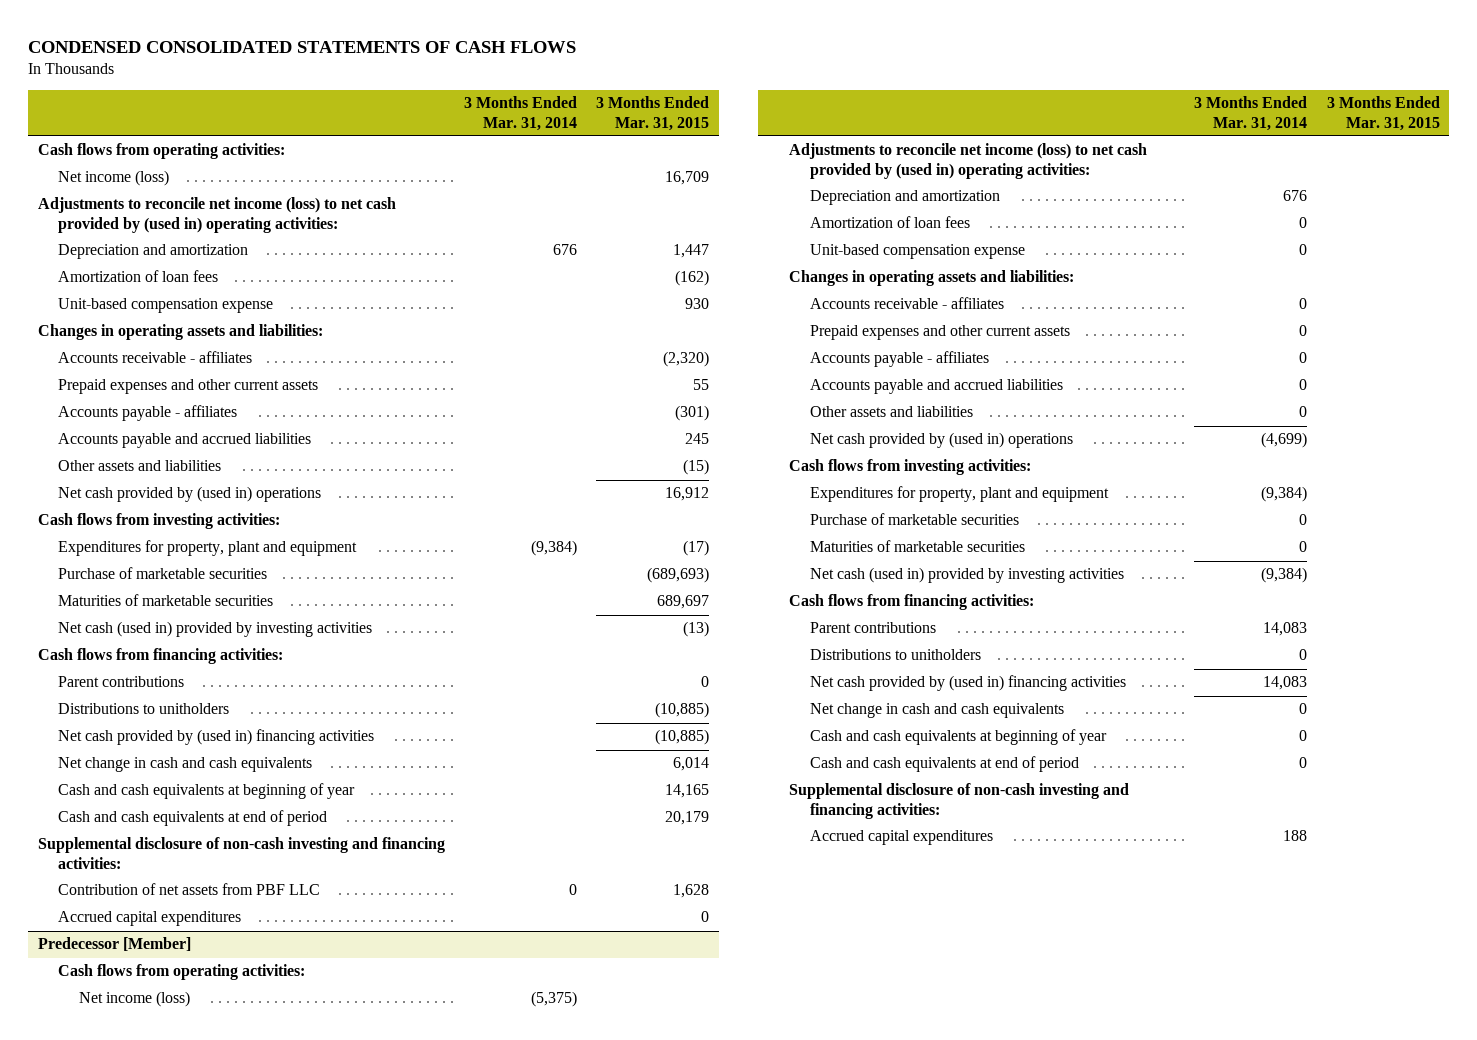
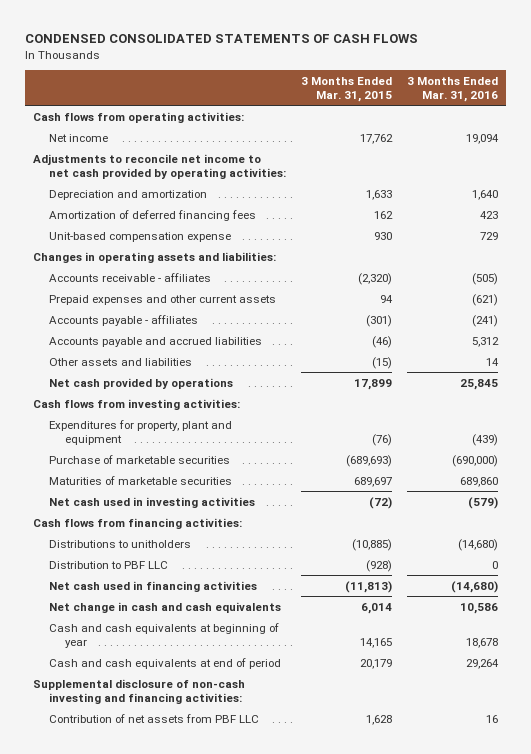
[463,96,577,131] 3 Months Ended Mar. 31, 2014 -> none
none -> [407,76,499,102] 3 Months Ended Mar. 31, 2016
[58,170,170,187] Net income (loss) -> [48,133,108,142] Net income
[665,171,710,186] 16,709 -> [359,133,393,144] 17,762
[37,197,396,233] Adjustments to reconcile net income (loss) to net cash provided by (used in) operating activities: -> [32,153,286,179] Adjustments to reconcile net income to net cash provided by operating activities:
[673,244,710,259] 1,447 -> [365,189,392,200] 1,633
[58,270,219,283] Amortization of loan fees -> [48,209,256,221] Amortization of deferred financing fees
[675,270,710,287] (162) -> [373,210,393,219] 162
[693,379,710,391] 55 -> [379,294,393,303] 94
[685,433,710,445] 245 -> [371,335,392,348] (46)
[58,486,322,503] Net cash provided by (used in) operations -> [48,377,233,389] Net cash provided by operations
[665,487,710,502] 16,912 -> [353,378,392,390] 17,899
[683,540,710,557] (17) -> [371,433,392,446] (76)
[58,621,373,638] Net cash (used in) provided by investing activities -> [48,496,255,508] Net cash used in investing activities
[683,621,710,638] (13) -> [368,496,392,509] (72)
[58,676,185,688] Parent contributions -> none
none -> [48,560,168,569] Distribution to PBF LLC
[58,729,375,746] Net cash provided by (used in) financing activities -> [48,580,257,592] Net cash used in financing activities
[655,729,710,746] (10,885) -> [344,580,392,593] (11,813)
[58,911,242,927] Accrued capital expenditures -> none
[37,937,191,952] Predecessor [Member] -> none
[58,964,306,981] Cash flows from operating activities: -> none
[79,991,191,1008] Net income (loss) -> none
[788,143,1147,179] Adjustments to reconcile net income (loss) to net cash provided by (used in) operating activities: -> none
[809,190,1000,206] Depreciation and amortization -> none
[809,216,970,229] Amortization of loan fees -> none
[809,244,1025,260] Unit-based compensation expense -> none
[788,270,1074,287] Changes in operating assets and liabilities: -> none
[809,297,1004,310] Accounts receivable - affiliates -> none
[809,325,1070,341] Prepaid expenses and other current assets -> none
[809,351,989,368] Accounts payable - affiliates -> none
[809,379,1063,395] Accounts payable and accrued liabilities -> none
[809,406,973,418] Other assets and liabilities -> none
[809,432,1073,449] Net cash provided by (used in) operations -> none
[788,459,1031,476] Cash flows from investing activities: -> none
[809,486,1109,503] Expenditures for property, plant and equipment -> none
[809,513,1019,526] Purchase of marketable securities -> none
[809,540,1025,553] Maturities of marketable securities -> none
[809,567,1124,584] Net cash (used in) provided by investing activities -> none
[788,594,1034,611] Cash flows from financing activities: -> none
[809,622,936,634] Parent contributions -> none
[809,649,981,661] Distributions to unitholders -> none
[809,675,1126,692] Net cash provided by (used in) financing activities -> none
[809,703,1064,719] Net change in cash and cash equivalents -> none
[809,729,1107,746] Cash and cash equivalents at beginning of year -> none
[809,756,1079,773] Cash and cash equivalents at end of period -> none
[788,783,1129,819] Supplemental disclosure of non-cash investing and financing activities: -> none
[809,830,993,846] Accrued capital expenditures -> none

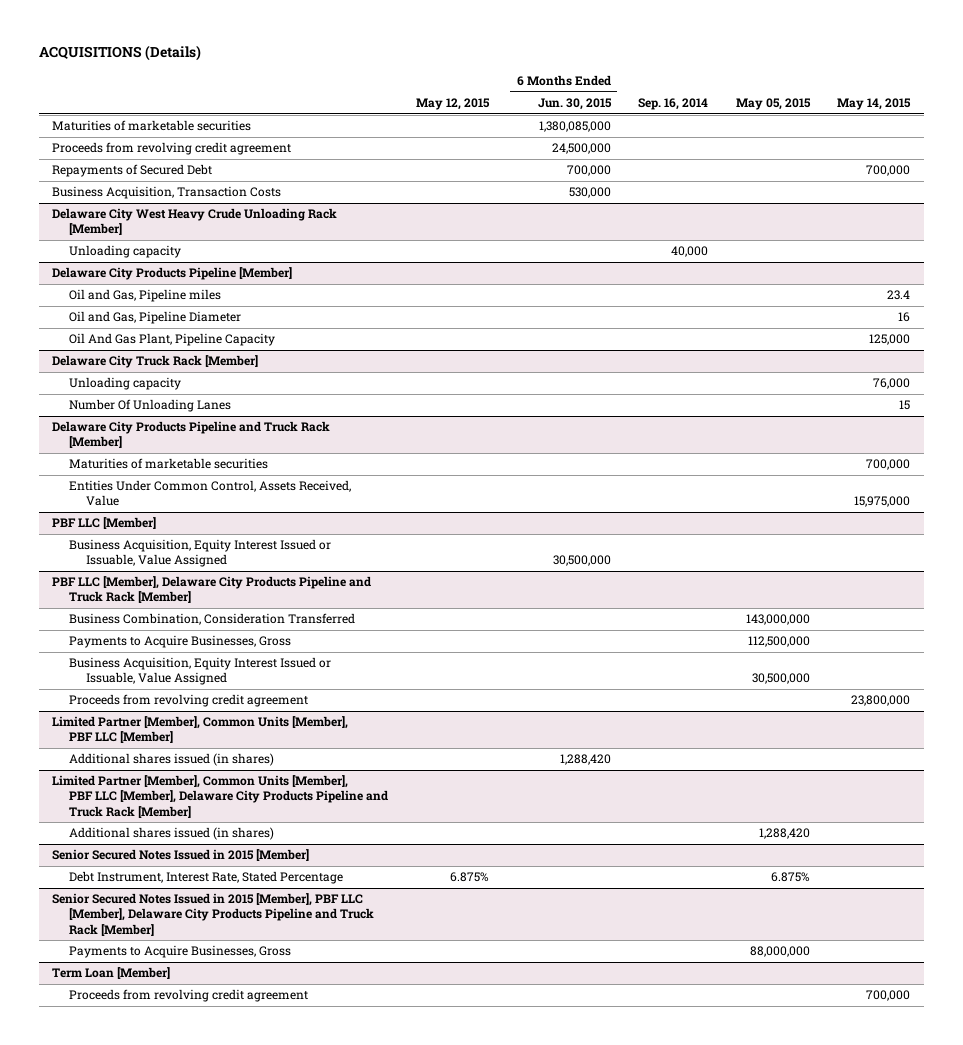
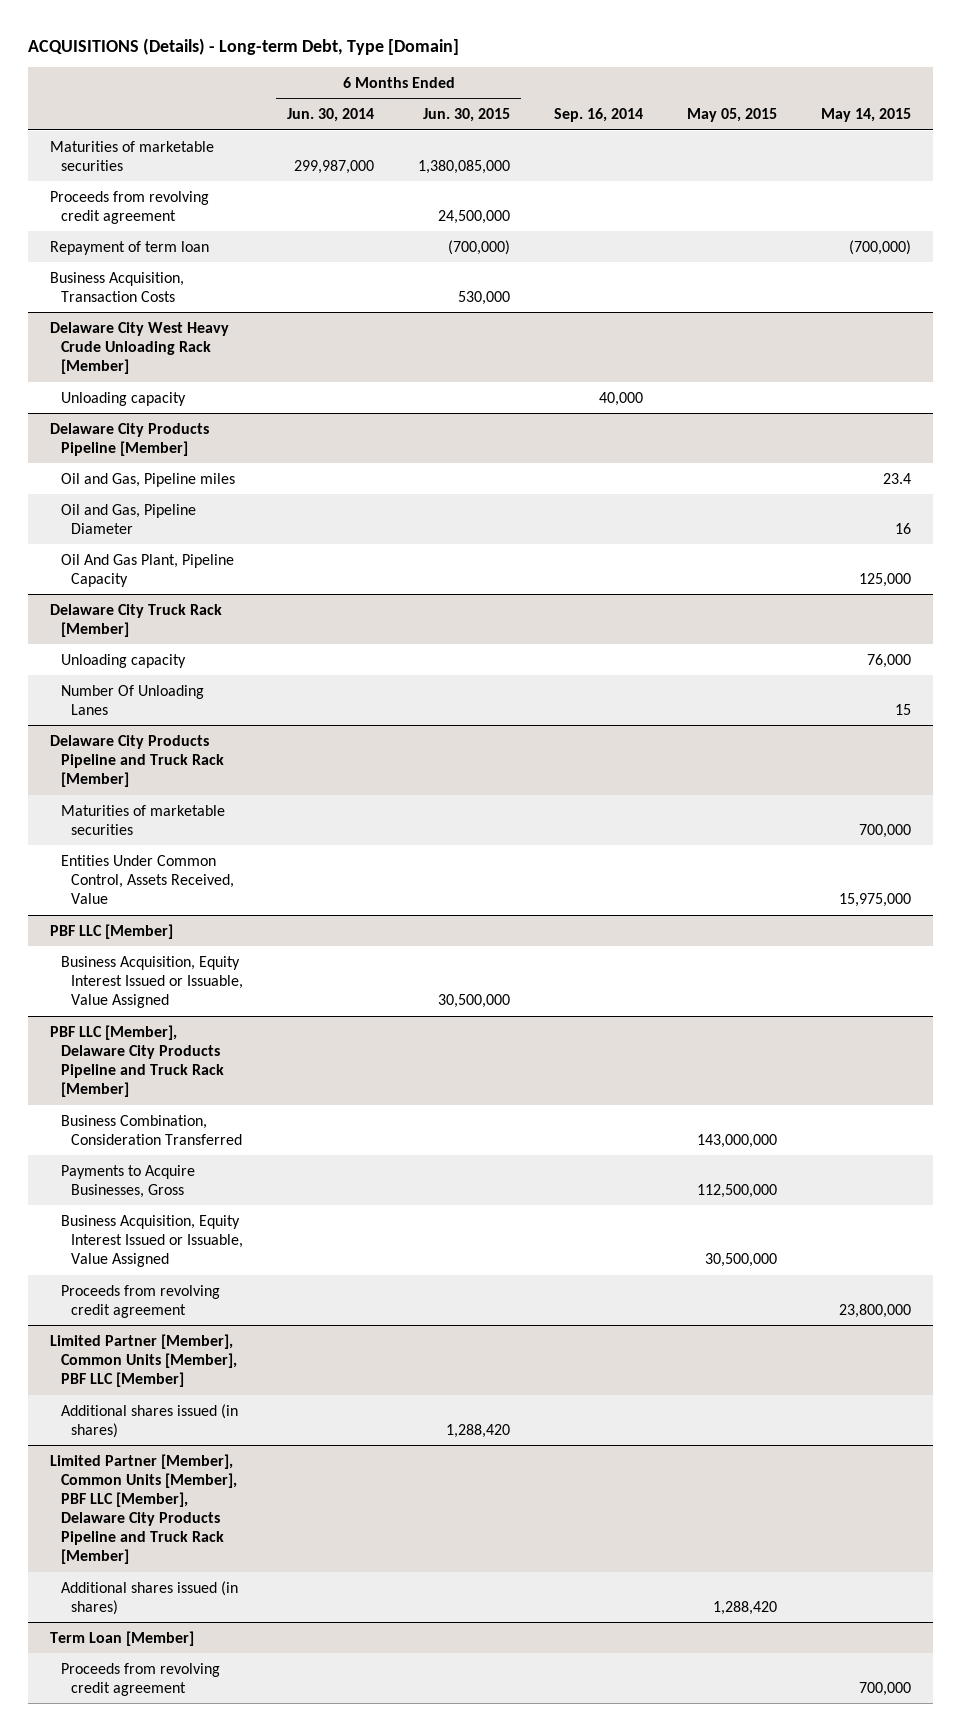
[38,45,201,62] ACQUISITIONS (Details) -> [27,37,459,55] ACQUISITIONS (Details) - Long-term Debt, Type [Domain]
[415,98,490,111] May 12, 2015 -> none
none -> [287,108,375,123] Jun. 30, 2014
[52,164,213,178] Repayments of Secured Debt -> [49,240,209,255] Repayment of term loan
[566,165,611,177] 700,000 -> [448,239,511,255] (700,000)
[866,165,911,177] 700,000 -> [849,239,912,255] (700,000)
[52,849,310,862] Senior Secured Notes Issued in 2015 [Member] -> none
[69,871,344,885] Debt Instrument, Interest Rate, Stated Percentage -> none
[52,893,375,936] Senior Secured Notes Issued in 2015 [Member], PBF LLC [Member], Delaware City Products Pipeline and Truck Rack [Member] -> none
[69,945,292,959] Payments to Acquire Businesses, Gross -> none

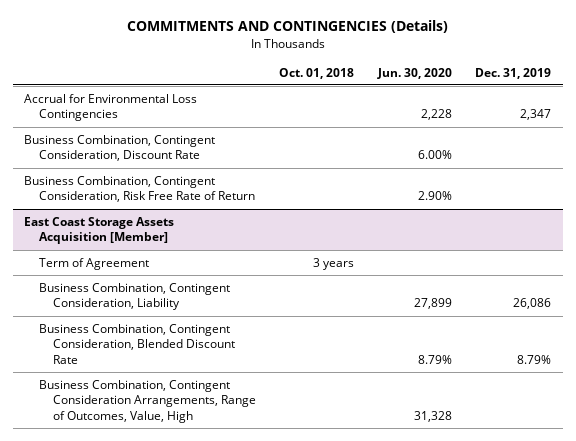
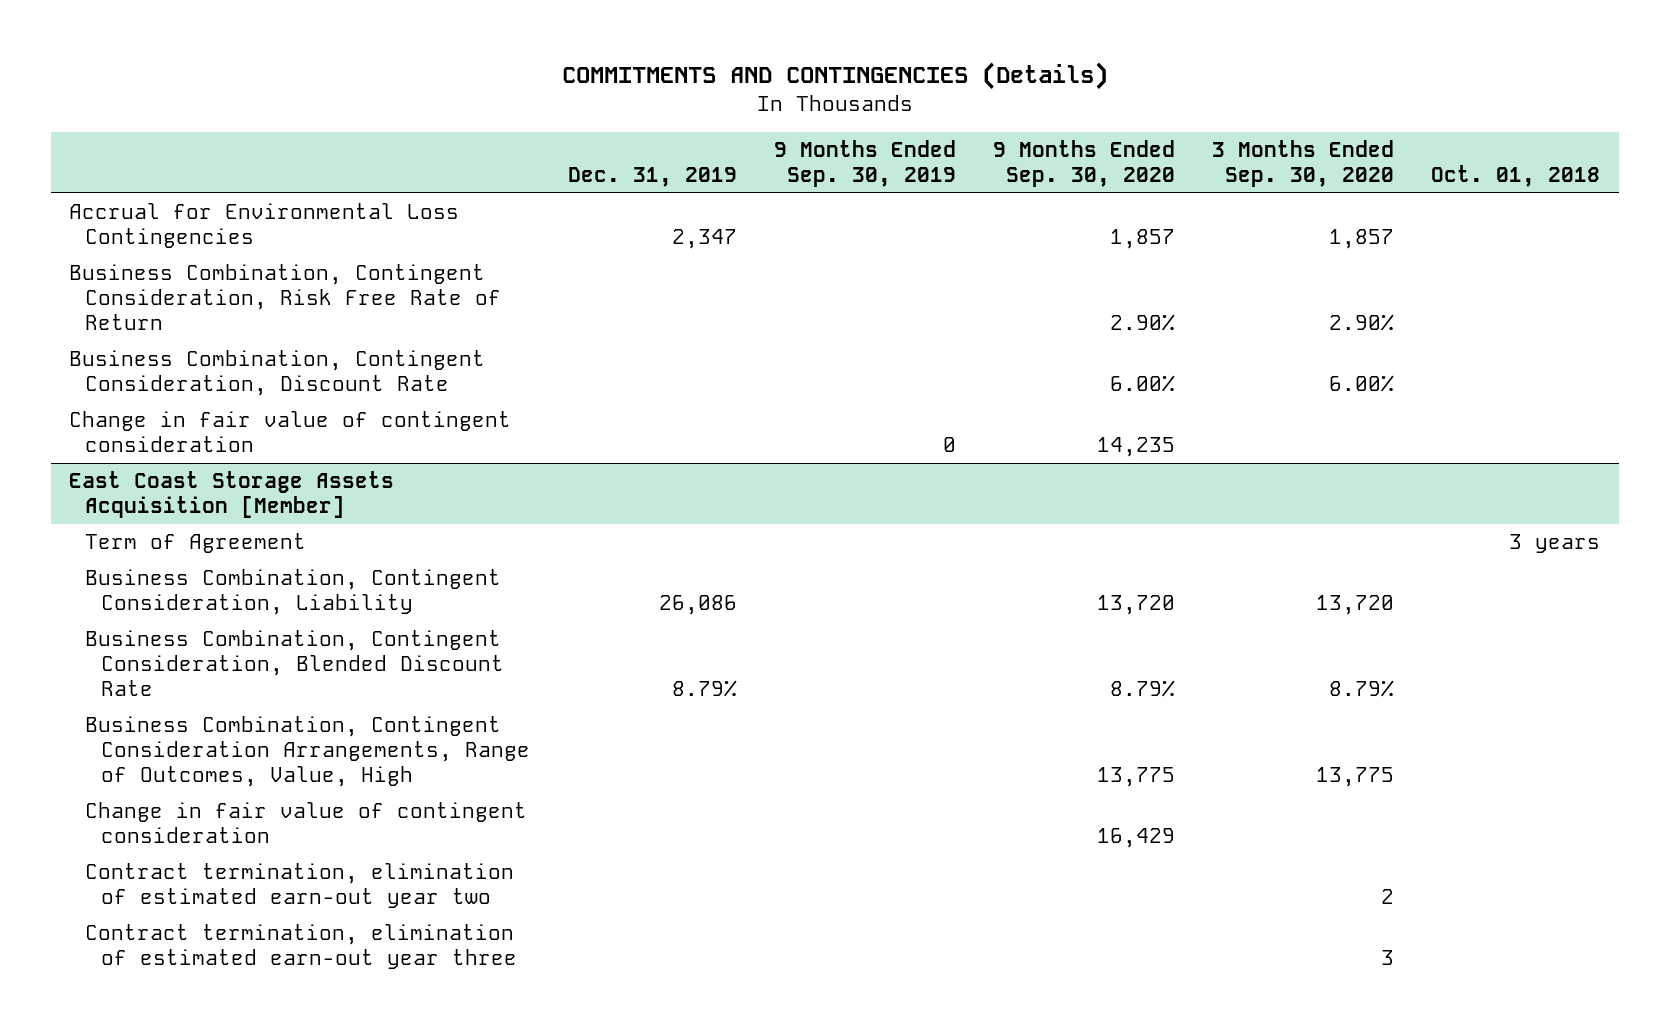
[376,67,452,79] Jun. 30, 2020 -> none
none -> [773,140,956,188] 9 Months Ended Sep. 30, 2019
none -> [992,140,1175,188] 9 Months Ended Sep. 30, 2020
none -> [1211,140,1394,188] 3 Months Ended Sep. 30, 2020
[24,134,216,162] Business Combination, Contingent Consideration, Discount Rate -> [69,350,486,397] Business Combination, Contingent Consideration, Discount Rate
none -> [69,411,512,453] Change in fair value of contingent consideration
none -> [85,802,528,844] Change in fair value of contingent consideration
none -> [85,863,515,909] Contract termination, elimination of estimated earn-out year two
none -> [85,924,518,970] Contract termination, elimination of estimated earn-out year three

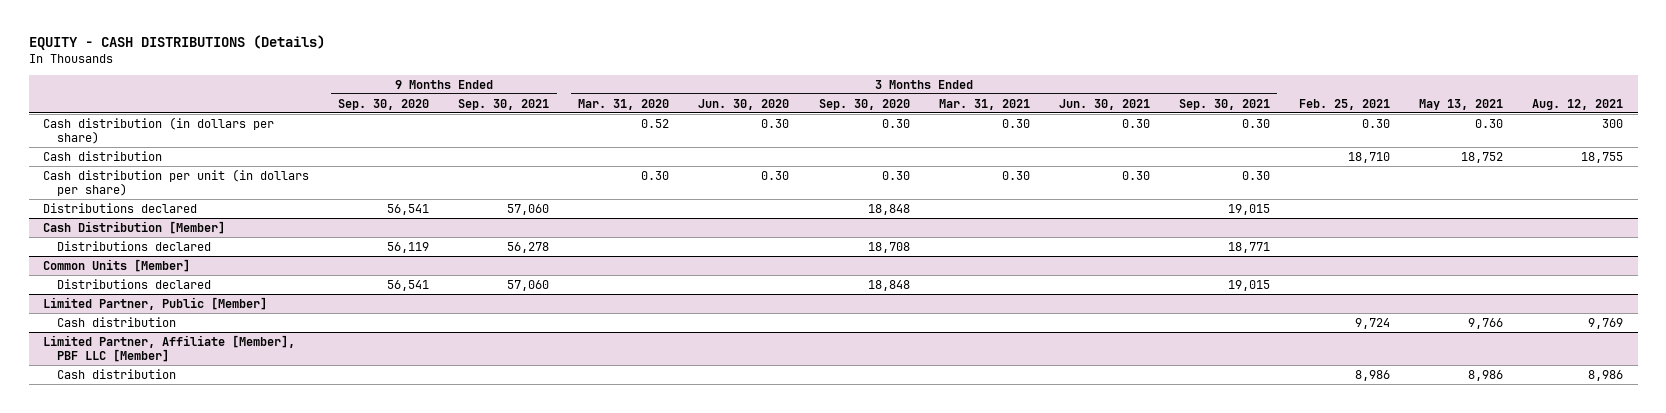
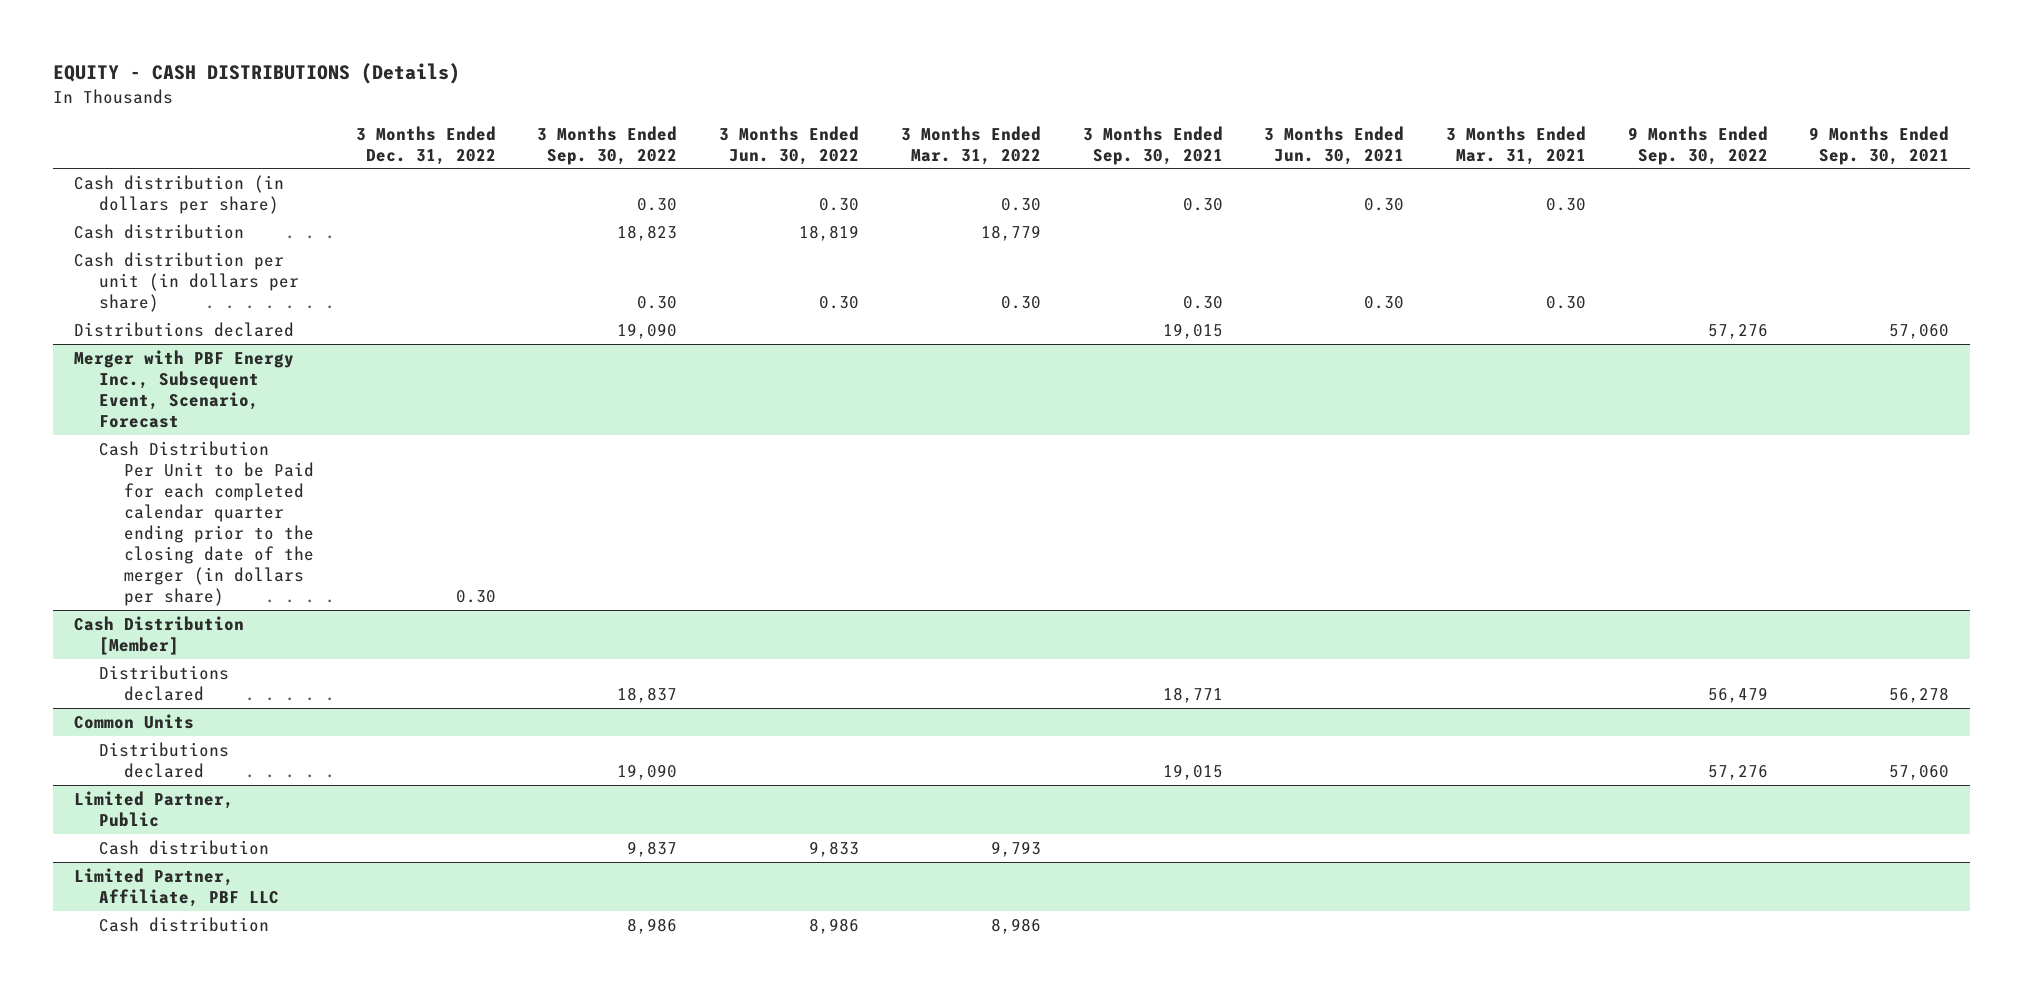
[338,98,430,110] Sep. 30, 2020 -> none
[578,98,670,110] Mar. 31, 2020 -> none
[698,98,790,110] Jun. 30, 2020 -> none
[818,98,910,110] Sep. 30, 2020 -> none
[1298,98,1390,110] Feb. 25, 2021 -> none
[1418,98,1503,110] May 13, 2021 -> none
[1532,98,1624,110] Aug. 12, 2021 -> none
none -> [355,125,496,165] 3 Months Ended Dec. 31, 2022
none -> [537,125,678,165] 3 Months Ended Sep. 30, 2022
none -> [719,125,860,165] 3 Months Ended Jun. 30, 2022
none -> [900,125,1041,165] 3 Months Ended Mar. 31, 2022
none -> [1627,125,1768,165] 9 Months Ended Sep. 30, 2022
none -> [73,349,294,428] Merger with PBF Energy Inc., Subsequent Event, Scenario, Forecast
none -> [98,440,315,606] Cash Distribution Per Unit to be Paid for each completed calendar quarter ending prior to the closing date of the merger (in dollars per share)
[43,258,191,272] Common Units [Member] -> [73,713,194,729] Common Units
[43,296,268,310] Limited Partner, Public [Member] -> [73,790,234,827] Limited Partner, Public
[43,334,296,362] Limited Partner, Affiliate [Member], PBF LLC [Member] -> [73,867,279,907] Limited Partner, Affiliate, PBF LLC

